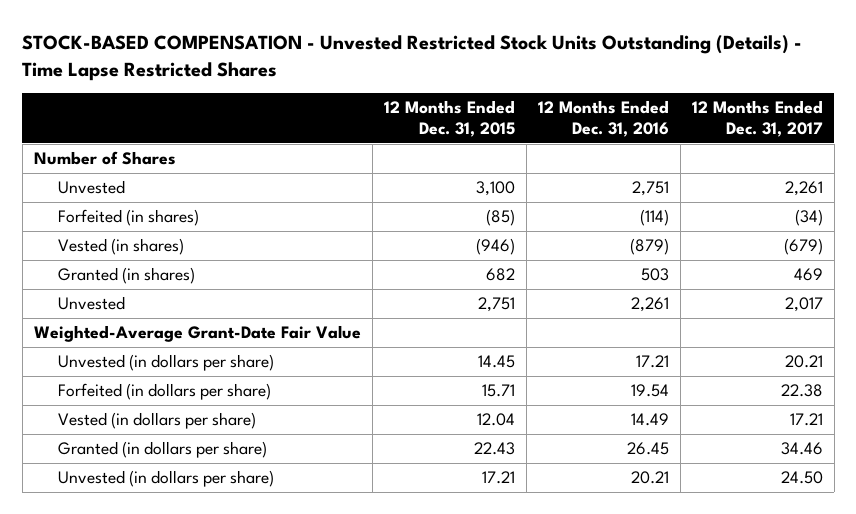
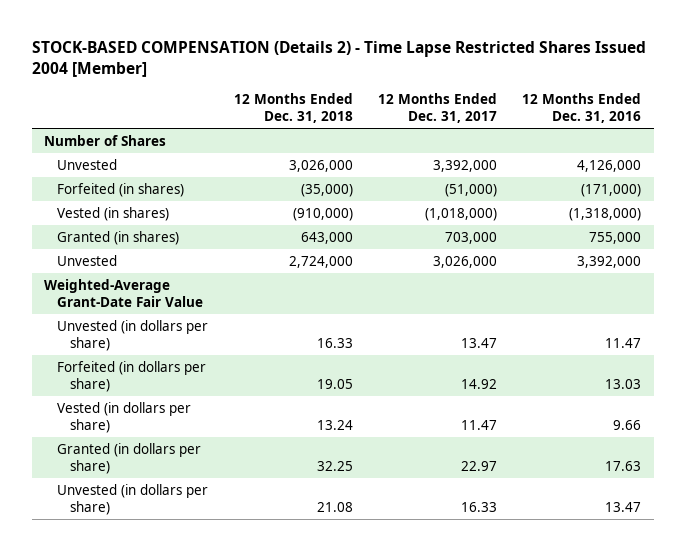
[22,34,803,81] STOCK-BASED COMPENSATION - Unvested Restricted Stock Units Outstanding (Details) - Time Lapse Restricted Shares -> [31,40,646,77] STOCK-BASED COMPENSATION (Details 2) - Time Lapse Restricted Shares Issued 2004 [Member]
[383,100,515,138] 12 Months Ended Dec. 31, 2015 -> none
none -> [233,93,353,123] 12 Months Ended Dec. 31, 2018
[631,181,669,197] 2,751 -> [577,159,642,172] 4,126,000
[784,181,823,197] 2,261 -> [432,159,497,172] 3,392,000
[639,209,669,227] (114) -> [581,183,642,197] (171,000)
[794,209,823,227] (34) -> [444,183,497,197] (51,000)
[629,238,669,256] (879) -> [569,207,642,221] (1,318,000)
[783,238,823,256] (679) -> [424,207,497,221] (1,018,000)
[640,268,669,282] 503 -> [589,231,642,244] 755,000
[793,268,823,282] 469 -> [444,231,497,244] 703,000
[630,297,669,313] 2,261 -> [577,255,642,268] 3,392,000
[784,297,823,313] 2,017 -> [432,255,497,268] 3,026,000
[635,355,669,369] 17.21 -> [605,337,642,348] 11.47
[784,355,823,369] 20.21 -> [460,337,497,348] 13.47
[630,384,669,398] 19.54 -> [605,378,642,389] 13.03
[780,384,823,398] 22.38 -> [460,378,497,389] 14.92
[630,413,669,427] 14.49 -> [613,419,642,430] 9.66
[789,413,823,427] 17.21 -> [460,419,497,430] 11.47
[626,442,669,456] 26.45 -> [605,460,642,471] 17.63
[780,442,823,456] 34.46 -> [460,460,497,471] 22.97
[630,471,669,485] 20.21 -> [605,501,642,512] 13.47
[780,471,823,485] 24.50 -> [460,501,497,512] 16.33

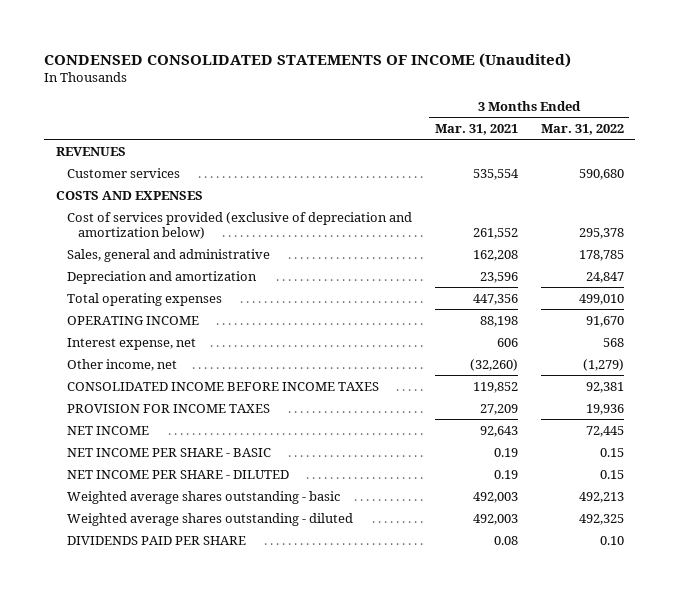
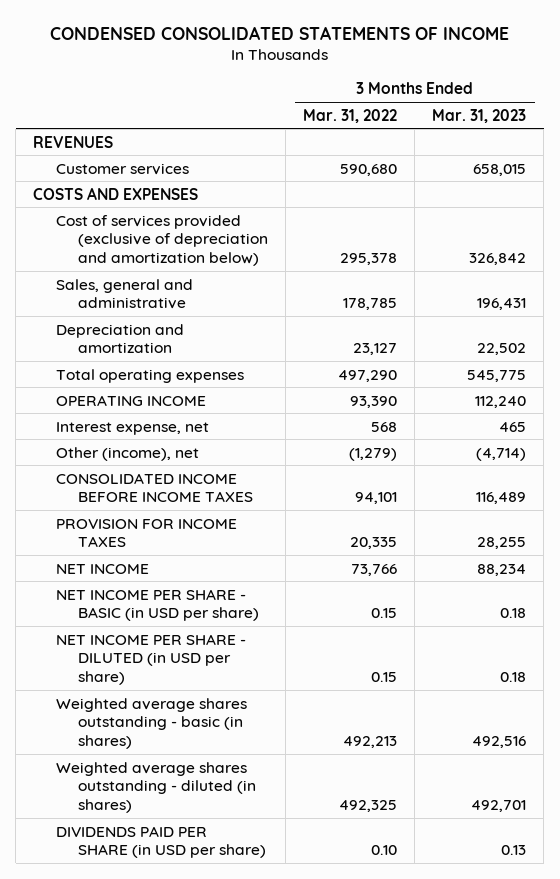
[44,52,572,68] CONDENSED CONSOLIDATED STATEMENTS OF INCOME (Unaudited) -> [49,25,509,40] CONDENSED CONSOLIDATED STATEMENTS OF INCOME
[434,123,518,135] Mar. 31, 2021 -> none
none -> [432,108,527,123] Mar. 31, 2023
[585,271,624,283] 24,847 -> [353,343,398,356] 23,127
[578,293,624,305] 499,010 -> [338,369,398,382] 497,290
[585,315,624,327] 91,670 -> [350,395,398,408] 93,390
[66,358,177,371] Other income, net -> [55,446,199,461] Other (income), net
[585,381,624,393] 92,381 -> [355,492,398,505] 94,101
[585,403,624,415] 19,936 -> [350,537,398,550] 20,335
[585,425,624,437] 72,445 -> [351,563,398,576] 73,766
[66,447,271,457] NET INCOME PER SHARE - BASIC -> [55,588,260,622] NET INCOME PER SHARE - BASIC (in USD per share)
[66,469,289,479] NET INCOME PER SHARE - DILUTED -> [55,633,246,685] NET INCOME PER SHARE - DILUTED (in USD per share)
[66,490,340,504] Weighted average shares outstanding - basic -> [55,697,247,749] Weighted average shares outstanding - basic (in shares)
[66,512,353,526] Weighted average shares outstanding - diluted -> [55,761,257,813] Weighted average shares outstanding - diluted (in shares)
[66,535,246,545] DIVIDENDS PAID PER SHARE -> [55,825,267,859] DIVIDENDS PAID PER SHARE (in USD per share)

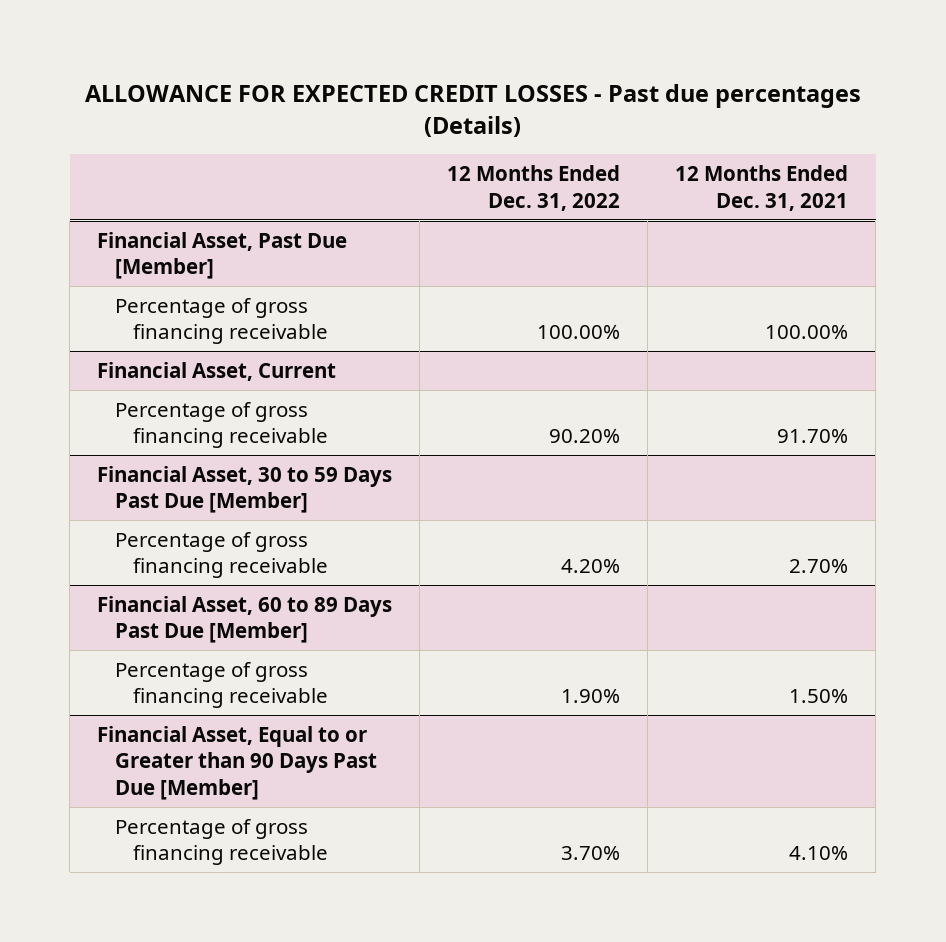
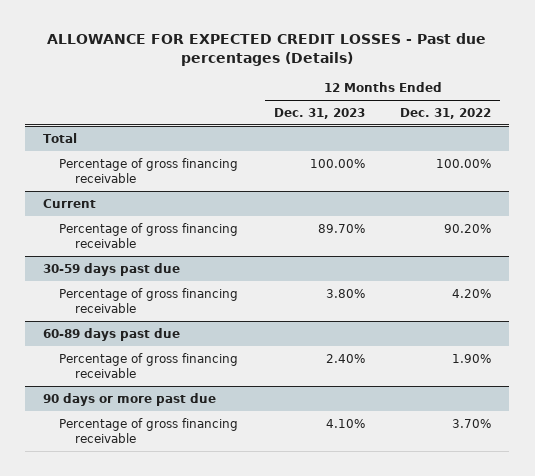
[675,165,849,211] 12 Months Ended Dec. 31, 2021 -> none
none -> [273,107,365,119] Dec. 31, 2023
[97,231,348,280] Financial Asset, Past Due [Member] -> [43,132,78,143] Total
[97,361,337,381] Financial Asset, Current -> none
none -> [43,198,97,208] Current
[97,465,393,514] Financial Asset, 30 to 59 Days Past Due [Member] -> [43,262,181,276] 30-59 days past due
[97,595,393,644] Financial Asset, 60 to 89 Days Past Due [Member] -> [43,327,181,341] 60-89 days past due
[97,725,378,800] Financial Asset, Equal to or Greater than 90 Days Past Due [Member] -> [43,392,217,406] 90 days or more past due

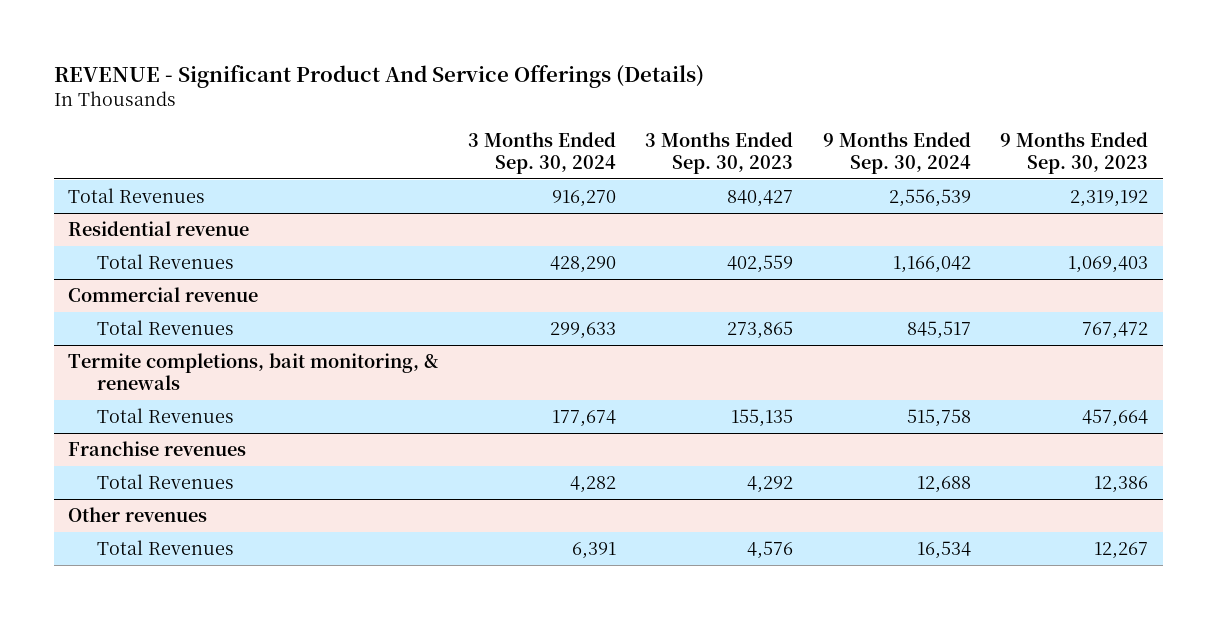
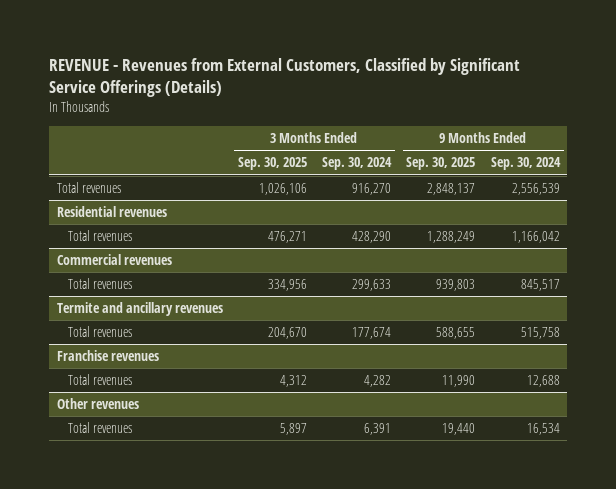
[53,64,704,88] REVENUE - Significant Product And Service Offerings (Details) -> [48,57,520,97] REVENUE - Revenues from External Customers, Classified by Significant Service Offerings (Details)
[645,131,794,174] 3 Months Ended Sep. 30, 2023 -> none
[999,131,1148,174] 9 Months Ended Sep. 30, 2023 -> none
none -> [237,157,307,171] Sep. 30, 2025
none -> [406,157,476,171] Sep. 30, 2025
[68,353,439,390] Termite completions, bait monitoring, & renewals -> none
[68,188,206,204] Total Revenues -> [56,182,121,194] Total revenues
[68,221,250,237] Residential revenue -> [56,206,167,218] Residential revenues
[96,254,234,270] Total Revenues -> [68,230,133,242] Total revenues
[68,287,259,303] Commercial revenue -> [56,254,172,266] Commercial revenues
[96,320,234,336] Total Revenues -> [68,278,133,290] Total revenues
none -> [56,302,223,317] Termite and ancillary revenues
[96,408,234,424] Total Revenues -> [68,326,133,338] Total revenues
[96,474,234,490] Total Revenues -> [68,374,133,386] Total revenues
[96,540,234,556] Total Revenues -> [68,422,133,434] Total revenues

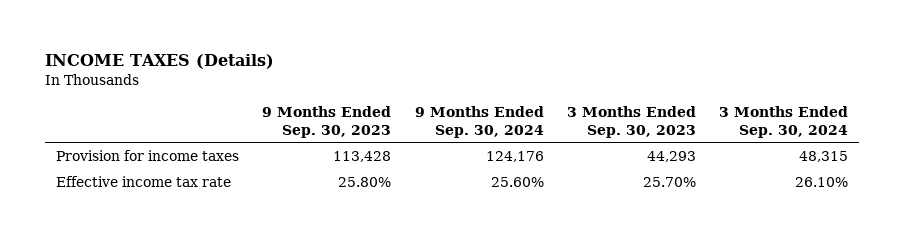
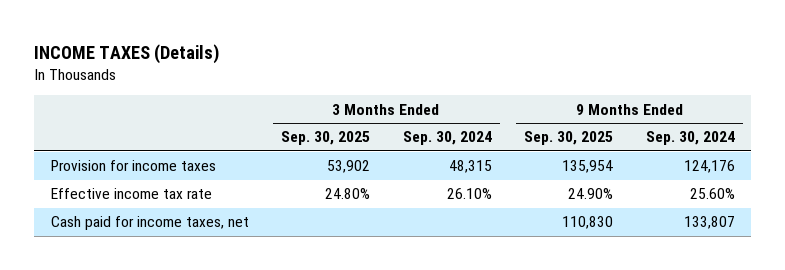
[262,105,392,138] 9 Months Ended Sep. 30, 2023 -> none
[566,105,696,138] 3 Months Ended Sep. 30, 2023 -> none
none -> [281,131,371,146] Sep. 30, 2025
none -> [524,131,614,146] Sep. 30, 2025
none -> [50,216,249,231] Cash paid for income taxes, net

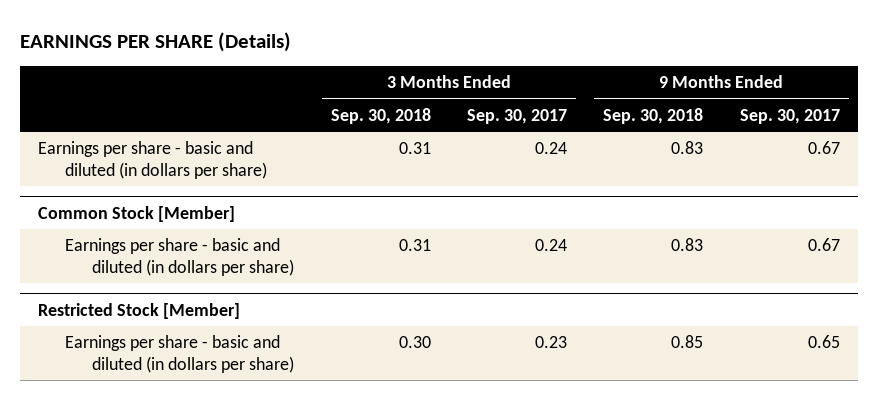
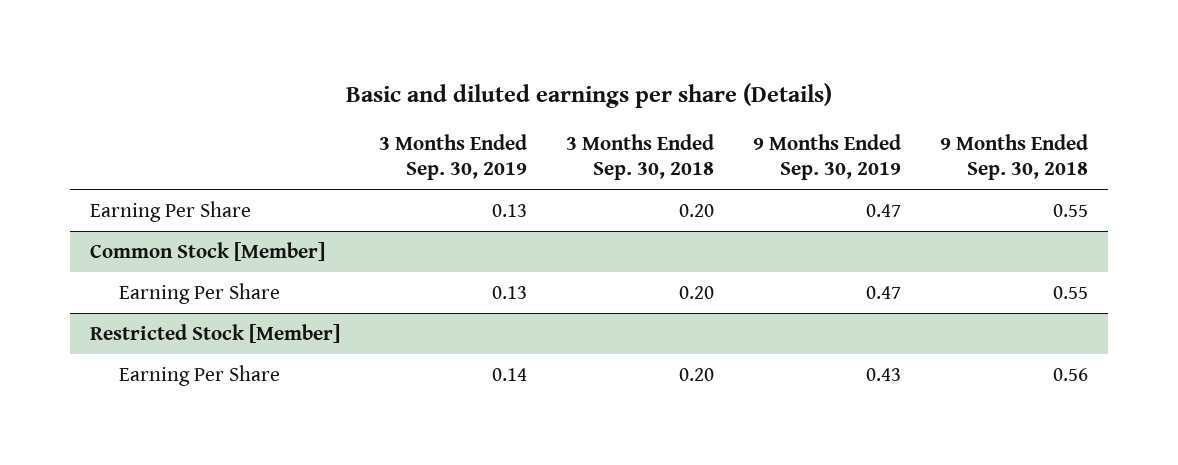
[19,31,291,52] EARNINGS PER SHARE (Details) -> [345,83,832,109] Basic and diluted earnings per share (Details)
[467,108,568,124] Sep. 30, 2017 -> none
[739,108,840,124] Sep. 30, 2017 -> none
none -> [378,133,527,180] 3 Months Ended Sep. 30, 2019
none -> [753,133,902,180] 9 Months Ended Sep. 30, 2019
[37,141,268,179] Earnings per share - basic and diluted (in dollars per share) -> [89,200,251,222] Earning Per Share
[398,142,431,155] 0.31 -> [678,203,714,217] 0.20
[671,141,704,155] 0.83 -> [1053,203,1089,217] 0.55
[65,238,295,276] Earnings per share - basic and diluted (in dollars per share) -> [118,282,280,304] Earning Per Share
[398,239,431,252] 0.31 -> [678,285,714,299] 0.20
[671,238,704,252] 0.83 -> [1053,285,1089,299] 0.55
[65,335,295,373] Earnings per share - basic and diluted (in dollars per share) -> [118,364,280,386] Earning Per Share
[398,336,431,349] 0.30 -> [678,367,714,381] 0.20
[671,335,704,349] 0.85 -> [1053,367,1089,381] 0.56

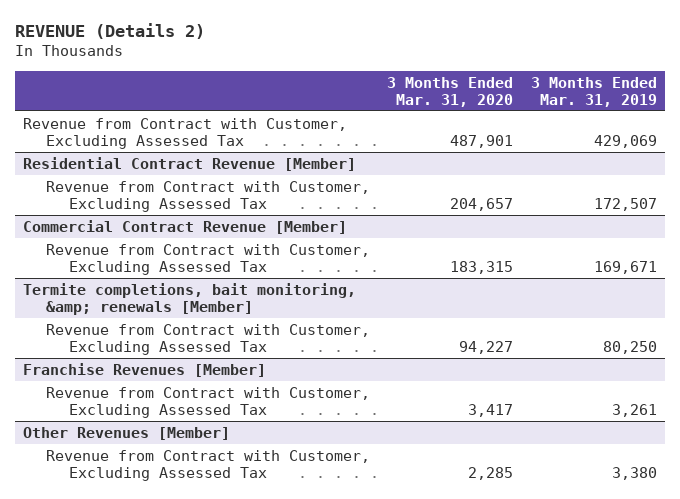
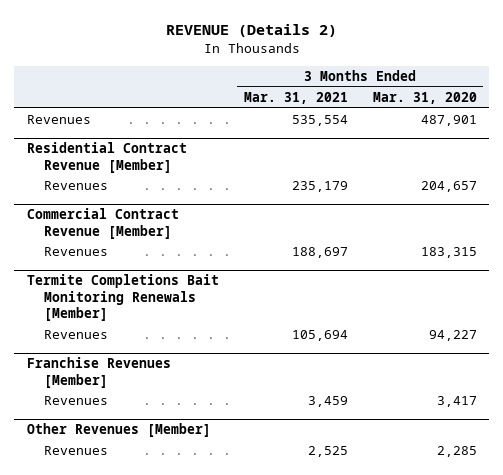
[530,76,657,107] 3 Months Ended Mar. 31, 2019 -> none
none -> [243,91,348,104] Mar. 31, 2021
[23,117,348,149] Revenue from Contract with Customer, Excluding Assessed Tax -> [26,115,91,125] Revenues
[45,180,370,212] Revenue from Contract with Customer, Excluding Assessed Tax -> [44,181,109,191] Revenues
[45,243,370,275] Revenue from Contract with Customer, Excluding Assessed Tax -> [44,247,109,257] Revenues
[23,282,357,315] Termite completions, bait monitoring, &amp; renewals [Member] -> [26,274,219,321] Termite Completions Bait Monitoring Renewals [Member]
[45,323,370,355] Revenue from Contract with Customer, Excluding Assessed Tax -> [44,330,109,340] Revenues
[45,386,370,418] Revenue from Contract with Customer, Excluding Assessed Tax -> [44,396,109,406] Revenues
[45,449,370,481] Revenue from Contract with Customer, Excluding Assessed Tax -> [44,446,109,456] Revenues

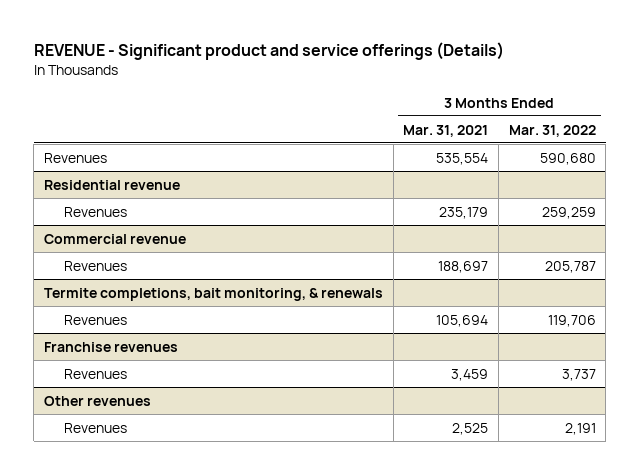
[165,23,337,37] REVENUE (Details 2) -> [33,41,504,60] REVENUE - Significant product and service offerings (Details)
[372,91,477,104] Mar. 31, 2020 -> none
none -> [508,124,596,137] Mar. 31, 2022
[26,142,187,173] Residential Contract Revenue [Member] -> [44,179,181,190] Residential revenue
[26,208,179,239] Commercial Contract Revenue [Member] -> [44,233,187,244] Commercial revenue
[26,274,219,321] Termite Completions Bait Monitoring Renewals [Member] -> [44,287,384,301] Termite completions, bait monitoring, & renewals
[26,357,171,388] Franchise Revenues [Member] -> [44,341,179,352] Franchise revenues
[26,423,211,438] Other Revenues [Member] -> [44,395,152,406] Other revenues

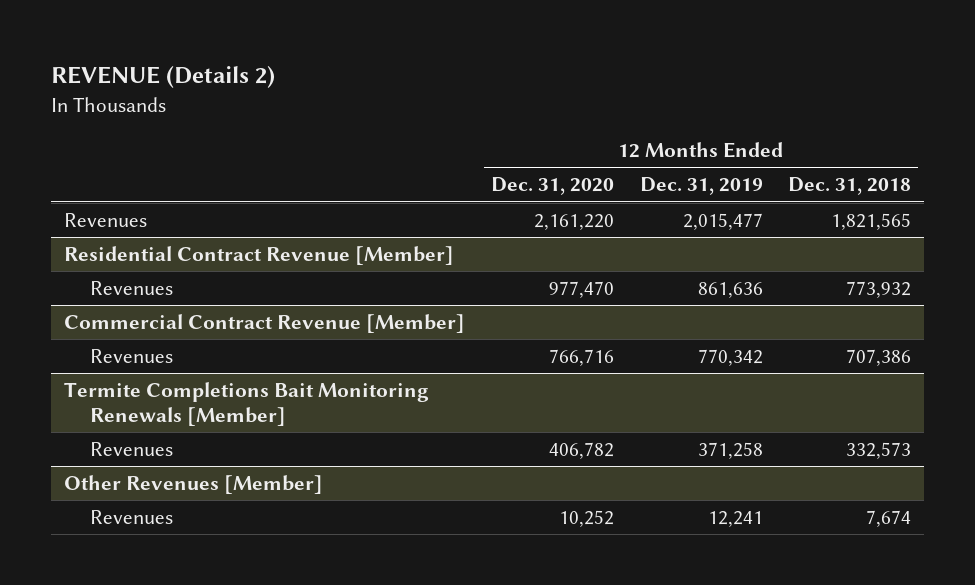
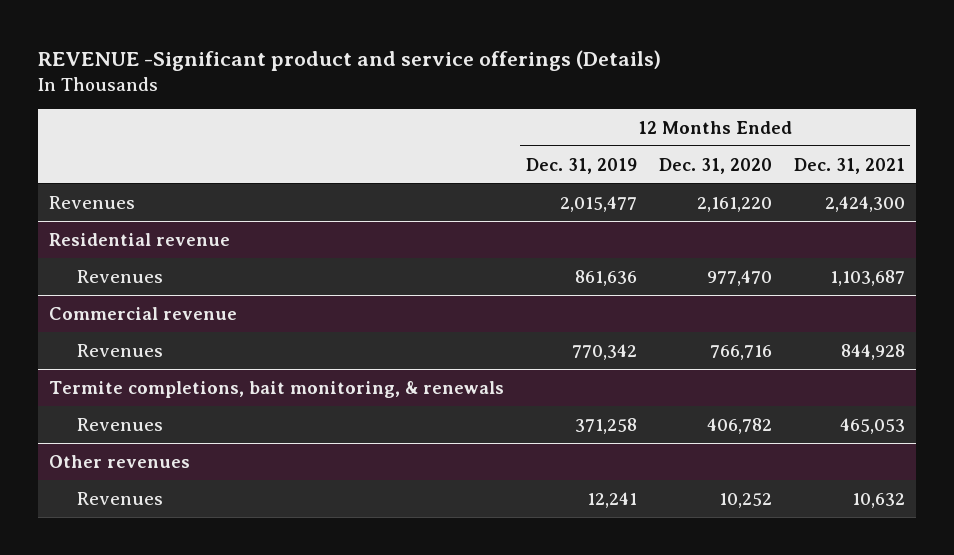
[50,66,275,89] REVENUE (Details 2) -> [37,50,661,72] REVENUE -Significant product and service offerings (Details)
[788,177,912,196] Dec. 31, 2018 -> none
none -> [793,157,905,174] Dec. 31, 2021
[63,246,454,266] Residential Contract Revenue [Member] -> [48,232,230,246] Residential revenue
[63,314,465,334] Commercial Contract Revenue [Member] -> [48,306,237,320] Commercial revenue
[63,382,429,426] Termite Completions Bait Monitoring Renewals [Member] -> [48,380,504,398] Termite completions, bait monitoring, & renewals
[63,475,323,495] Other Revenues [Member] -> [48,454,190,468] Other revenues

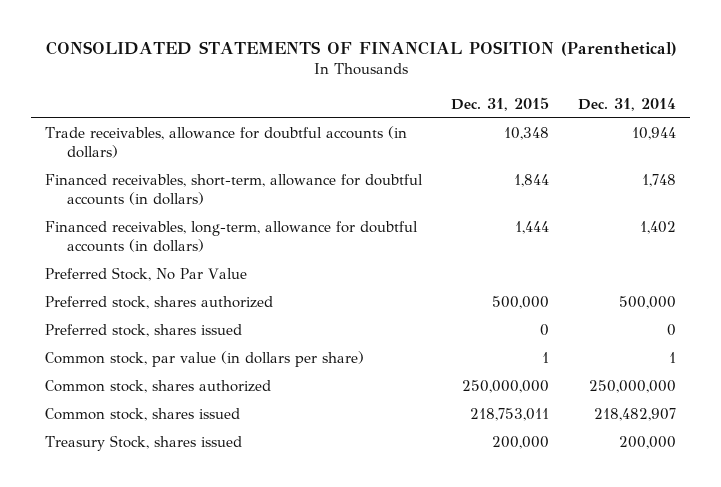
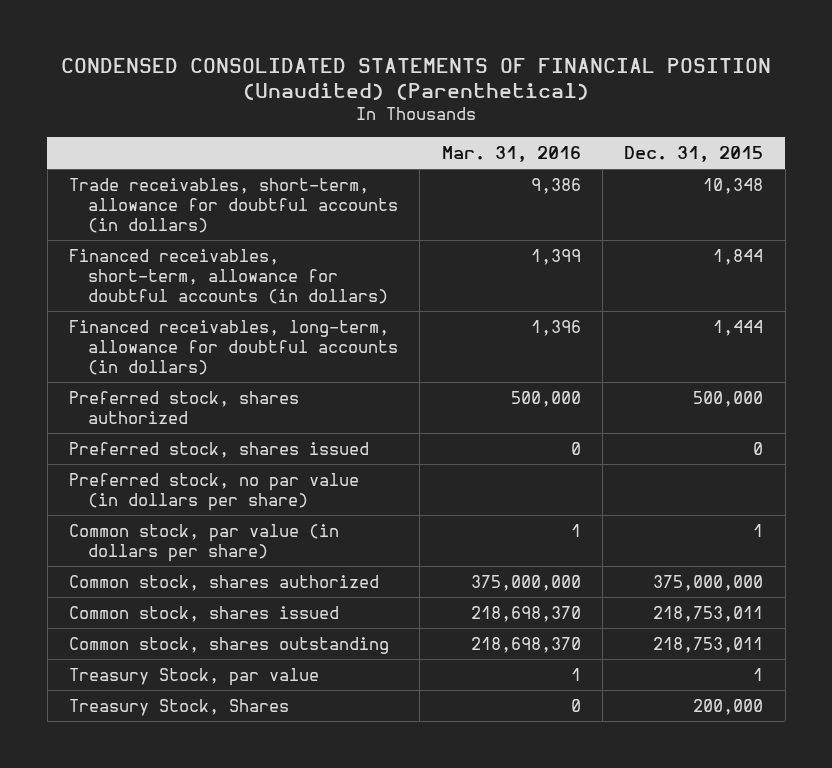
[45,41,677,57] CONSOLIDATED STATEMENTS OF FINANCIAL POSITION (Parenthetical) -> [61,57,772,101] CONDENSED CONSOLIDATED STATEMENTS OF FINANCIAL POSITION (Unaudited) (Parenthetical)
[577,97,676,111] Dec. 31, 2014 -> none
none -> [441,145,581,162] Mar. 31, 2016
[45,126,408,158] Trade receivables, allowance for doubtful accounts (in dollars) -> [68,177,398,233] Trade receivables, short-term, allowance for doubtful accounts (in dollars)
[45,267,248,282] Preferred Stock, No Par Value -> none
none -> [68,472,359,511] Preferred stock, no par value (in dollars per share)
[462,380,550,394] 250,000,000 -> [653,574,764,591] 375,000,000
none -> [68,636,389,654] Common stock, shares outstanding
none -> [68,667,319,686] Treasury Stock, par value
[45,435,243,452] Treasury Stock, shares issued -> [68,698,289,716] Treasury Stock, Shares

